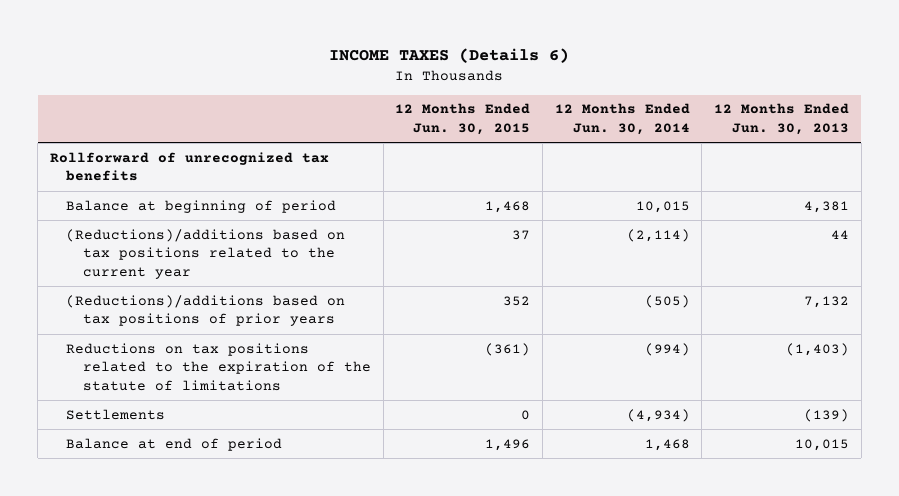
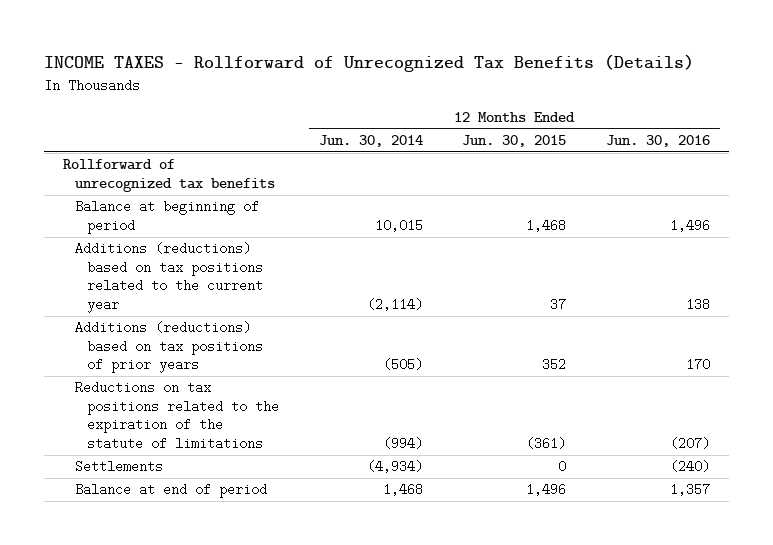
[329,48,570,64] INCOME TAXES (Details 6) -> [43,54,694,73] INCOME TAXES - Rollforward of Unrecognized Tax Benefits (Details)
[713,103,849,135] 12 Months Ended Jun. 30, 2013 -> none
none -> [605,135,710,148] Jun. 30, 2016
[66,228,346,279] (Reductions)/additions based on tax positions related to the current year -> [75,242,264,313] Additions (reductions) based on tax positions related to the current year
[66,294,346,327] (Reductions)/additions based on tax positions of prior years -> [75,321,264,374] Additions (reductions) based on tax positions of prior years

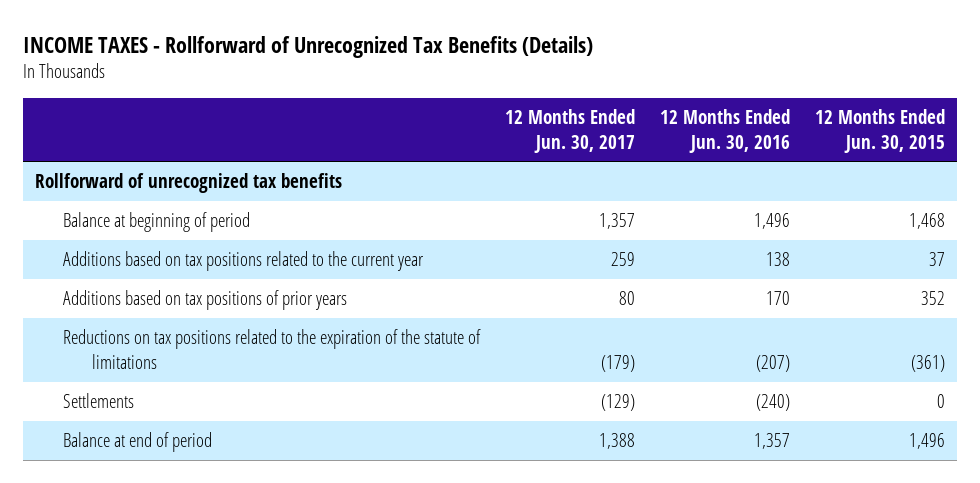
[318,135,423,148] Jun. 30, 2014 -> none
none -> [505,108,636,153] 12 Months Ended Jun. 30, 2017
[75,242,264,313] Additions (reductions) based on tax positions related to the current year -> [63,251,425,272] Additions based on tax positions related to the current year
[75,321,264,374] Additions (reductions) based on tax positions of prior years -> [63,290,348,311] Additions based on tax positions of prior years

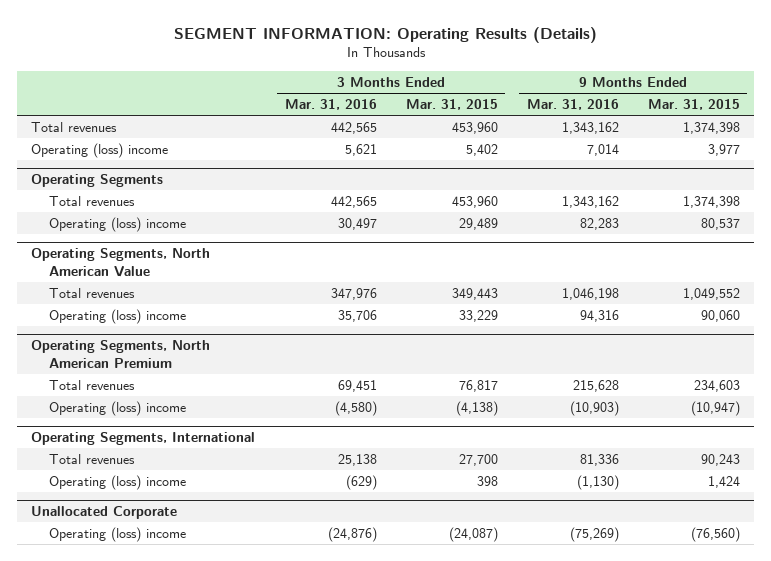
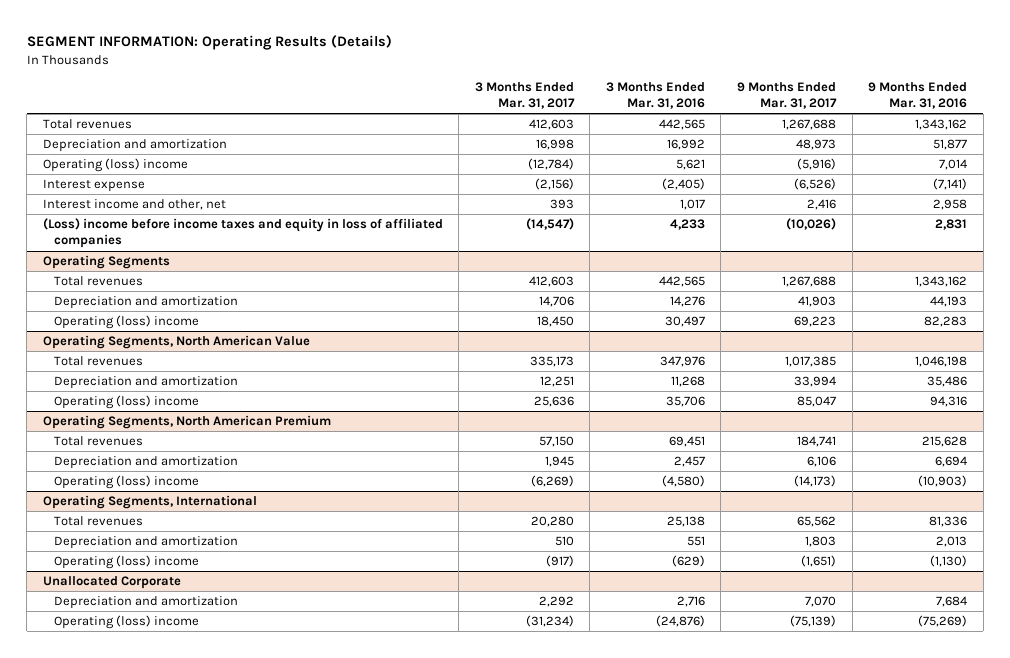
[405,99,498,111] Mar. 31, 2015 -> none
[647,99,740,111] Mar. 31, 2015 -> none
none -> [474,81,575,109] 3 Months Ended Mar. 31, 2017
none -> [737,81,838,109] 9 Months Ended Mar. 31, 2017
none -> [42,139,227,153] Depreciation and amortization
none -> [42,179,145,193] Interest expense
none -> [42,199,226,211] Interest income and other, net
none -> [42,218,443,249] (Loss) income before income taxes and equity in loss of affiliated companies
none -> [54,296,239,310] Depreciation and amortization
none -> [54,376,239,390] Depreciation and amortization
none -> [54,456,239,470] Depreciation and amortization
none -> [54,536,239,550] Depreciation and amortization
none -> [54,596,239,610] Depreciation and amortization

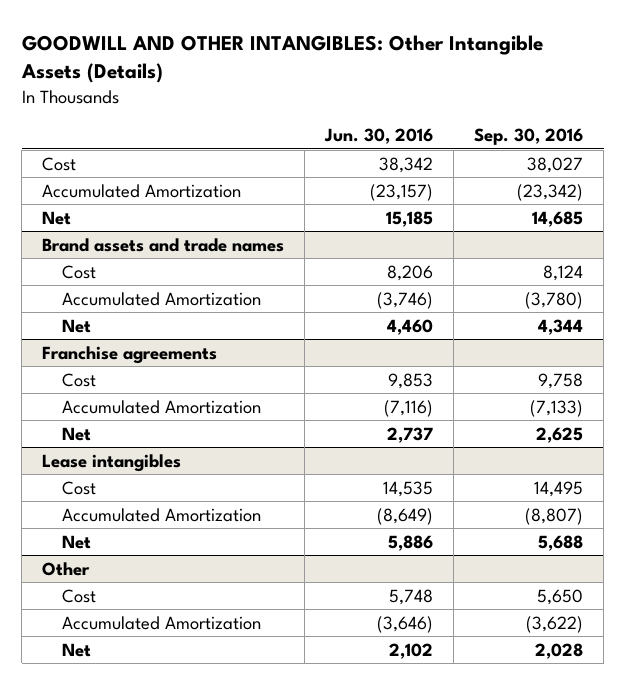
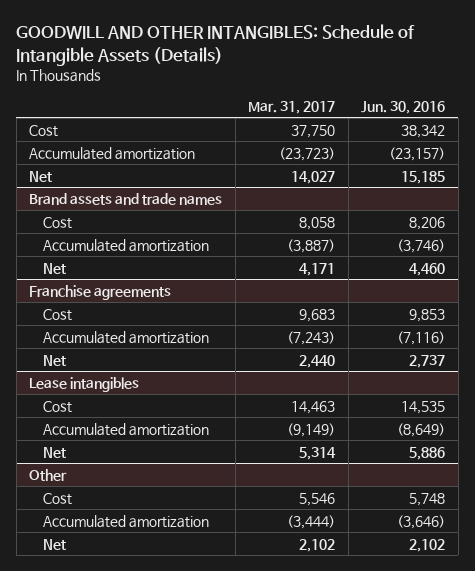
[20,34,543,84] GOODWILL AND OTHER INTANGIBLES: Other Intangible Assets (Details) -> [16,24,416,66] GOODWILL AND OTHER INTANGIBLES: Schedule of Intangible Assets (Details)
[474,128,584,146] Sep. 30, 2016 -> none
none -> [248,100,336,114] Mar. 31, 2017
[42,183,242,198] Accumulated Amortization -> [29,146,196,160] Accumulated amortization
[62,291,262,306] Accumulated Amortization -> [43,238,210,252] Accumulated amortization
[62,399,262,414] Accumulated Amortization -> [43,330,210,344] Accumulated amortization
[62,507,262,522] Accumulated Amortization -> [43,422,210,436] Accumulated amortization
[62,615,262,630] Accumulated Amortization -> [43,514,210,528] Accumulated amortization

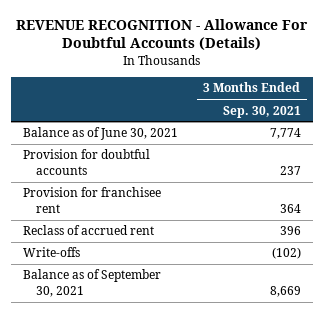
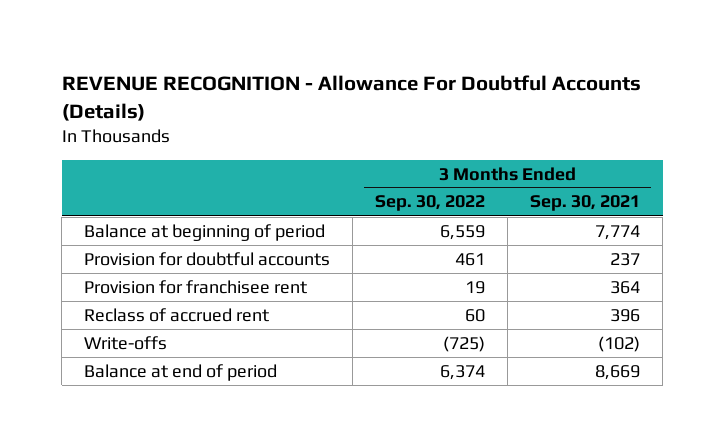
none -> [375,195,486,212] Sep. 30, 2022
[23,127,179,141] Balance as of June 30, 2021 -> [84,223,326,241] Balance at beginning of period
[23,269,162,297] Balance as of September 30, 2021 -> [84,363,278,381] Balance at end of period

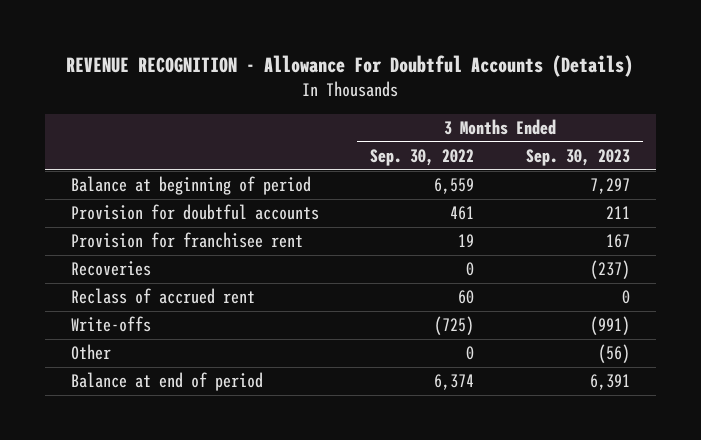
[530,195,641,212] Sep. 30, 2021 -> none
none -> [525,148,630,166] Sep. 30, 2023
none -> [70,261,151,277] Recoveries
none -> [70,344,111,361] Other

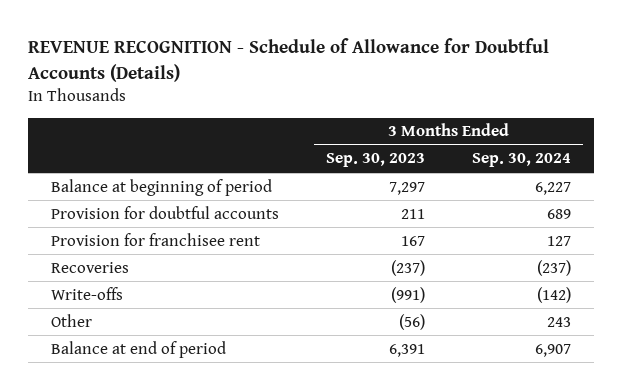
[66,55,634,78] REVENUE RECOGNITION - Allowance For Doubtful Accounts (Details) -> [27,38,549,82] REVENUE RECOGNITION - Schedule of Allowance for Doubtful Accounts (Details)
[370,148,475,166] Sep. 30, 2022 -> none
none -> [471,153,571,168] Sep. 30, 2024
[70,288,255,305] Reclass of accrued rent -> none

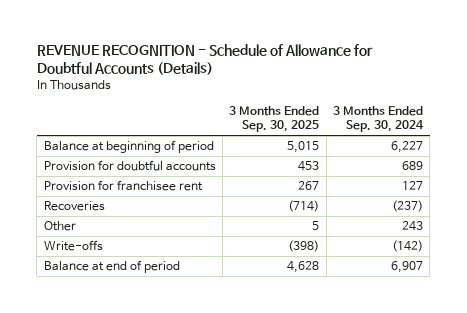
[326,153,426,168] Sep. 30, 2023 -> none
none -> [229,106,320,133] 3 Months Ended Sep. 30, 2025
[51,286,124,300] Write-offs -> [43,240,103,252] Write-offs

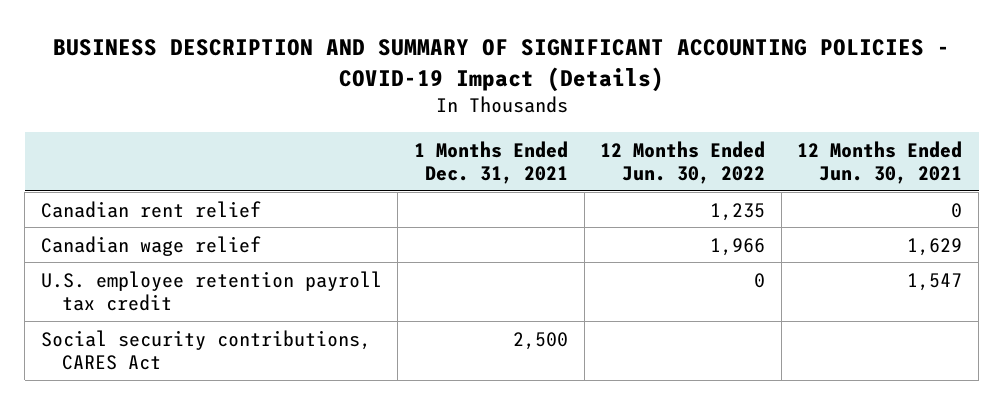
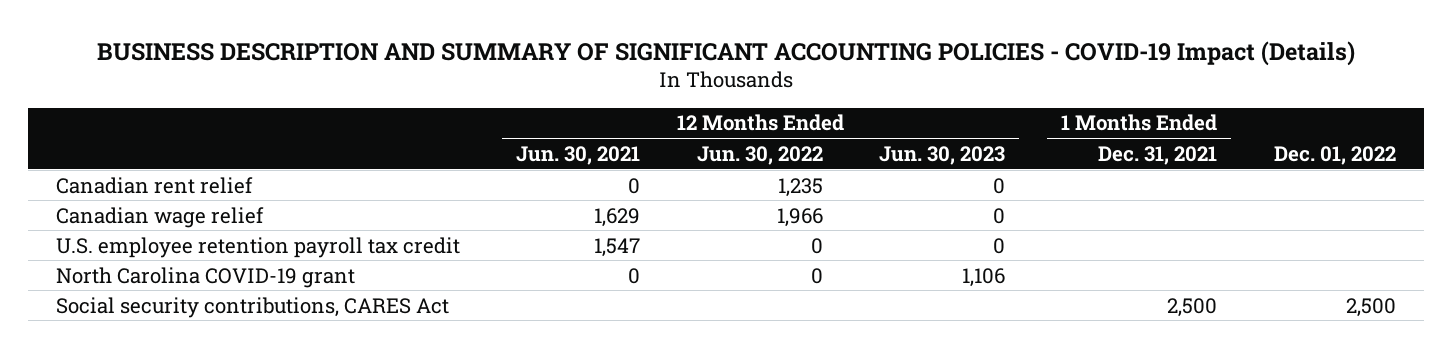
none -> [878,145,1005,165] Jun. 30, 2023
none -> [1273,145,1396,165] Dec. 01, 2022
none -> [55,266,355,288] North Carolina COVID-19 grant

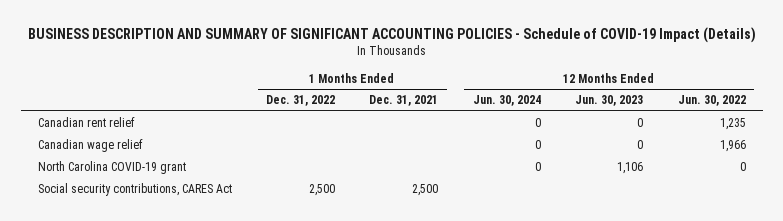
[96,40,1355,66] BUSINESS DESCRIPTION AND SUMMARY OF SIGNIFICANT ACCOUNTING POLICIES - COVID-19 Impact (Details) -> [27,27,756,44] BUSINESS DESCRIPTION AND SUMMARY OF SIGNIFICANT ACCOUNTING POLICIES - Schedule of COVID-19 Impact (Details)
[516,145,641,165] Jun. 30, 2021 -> none
[1273,145,1396,165] Dec. 01, 2022 -> none
none -> [266,95,336,107] Dec. 31, 2022
none -> [472,95,541,107] Jun. 30, 2024
[55,236,460,258] U.S. employee retention payroll tax credit -> none

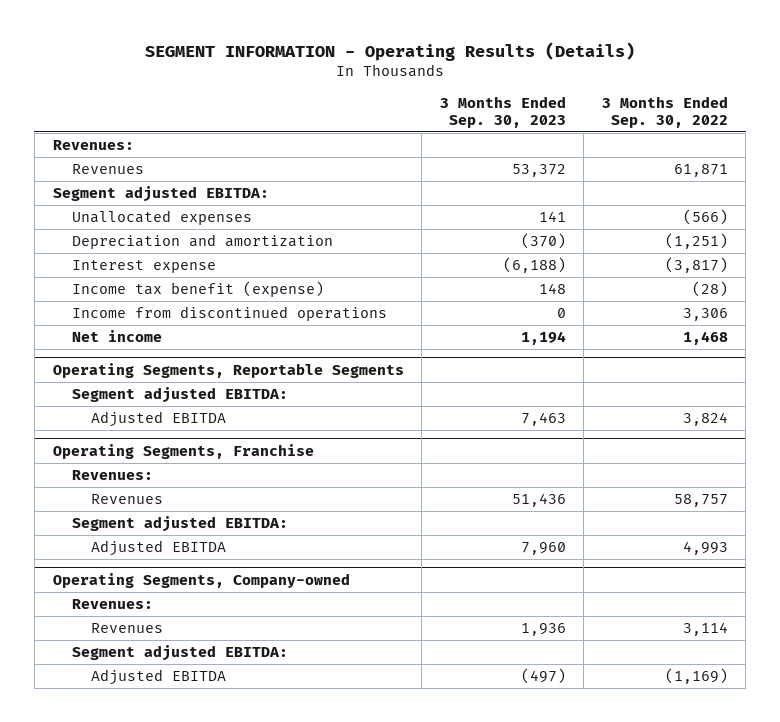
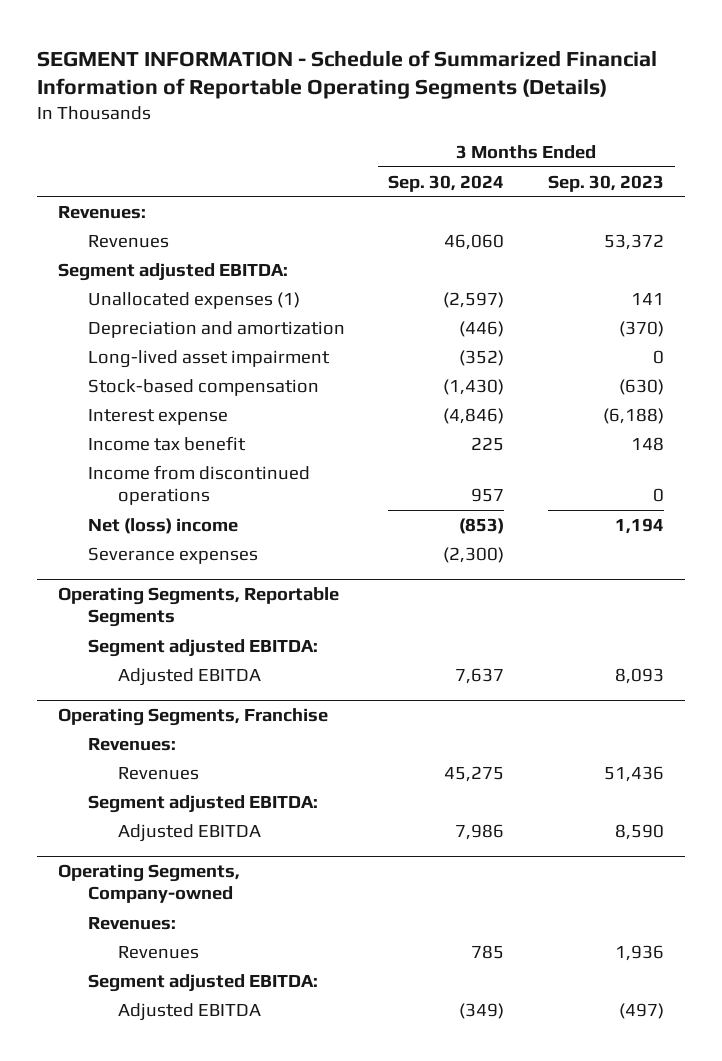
[145,41,636,61] SEGMENT INFORMATION - Operating Results (Details) -> [36,49,657,100] SEGMENT INFORMATION - Schedule of Summarized Financial Information of Reportable Operating Segments (Details)
[601,95,728,128] 3 Months Ended Sep. 30, 2022 -> none
none -> [388,174,505,192] Sep. 30, 2024
[71,210,252,226] Unallocated expenses -> [88,291,301,309] Unallocated expenses (1)
none -> [88,349,331,368] Long-lived asset impairment
none -> [88,378,320,396] Stock-based compensation
[71,281,324,298] Income tax benefit (expense) -> [88,435,247,451] Income tax benefit
[71,330,162,343] Net income -> [88,517,239,534] Net (loss) income
none -> [88,546,259,564] Severance expenses
[520,412,566,427] 7,463 -> [614,667,664,684] 8,093
[520,542,566,556] 7,960 -> [614,823,664,840] 8,590

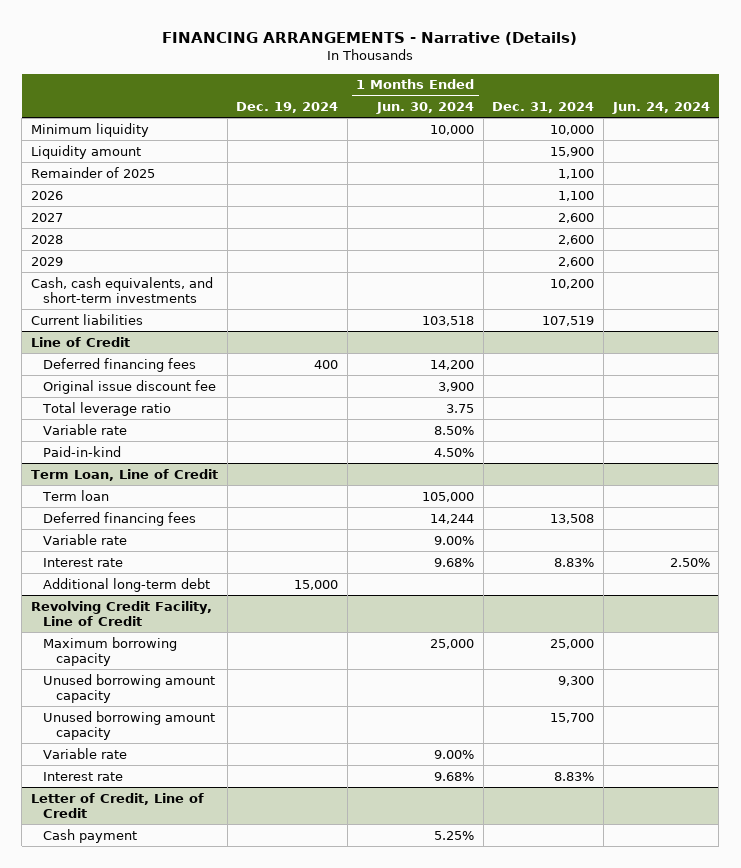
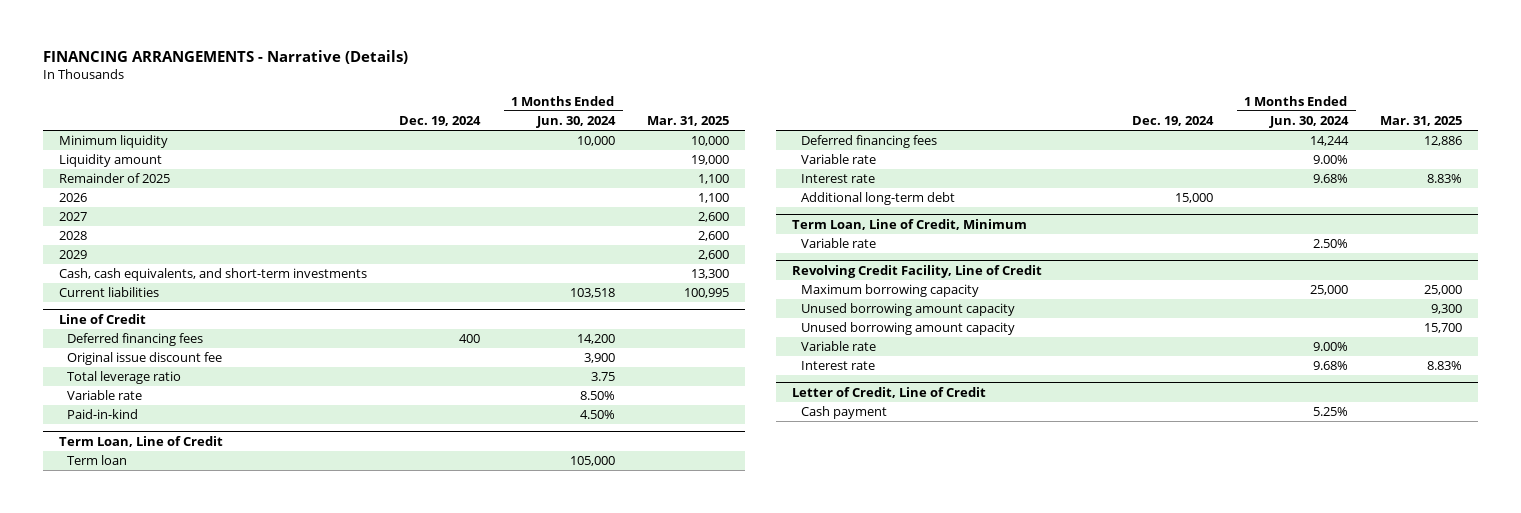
[492,102,595,114] Dec. 31, 2024 -> none
[611,102,710,115] Jun. 24, 2024 -> none
none -> [646,115,729,126] Mar. 31, 2025
none -> [791,218,1027,230] Term Loan, Line of Credit, Minimum
none -> [800,238,876,249] Variable rate

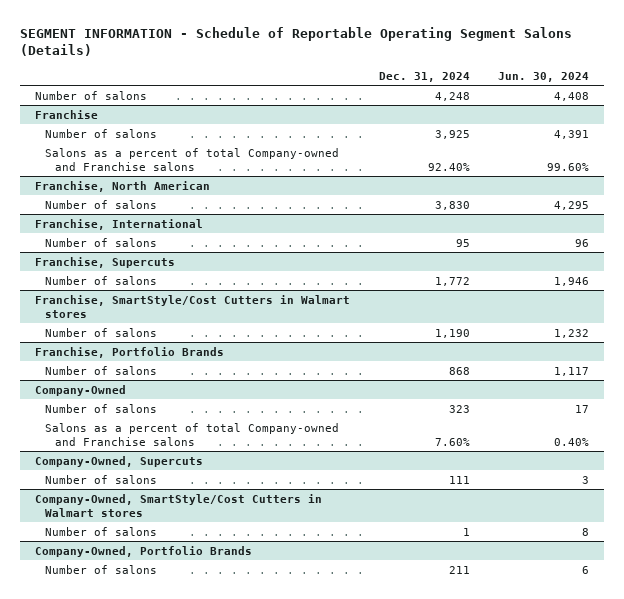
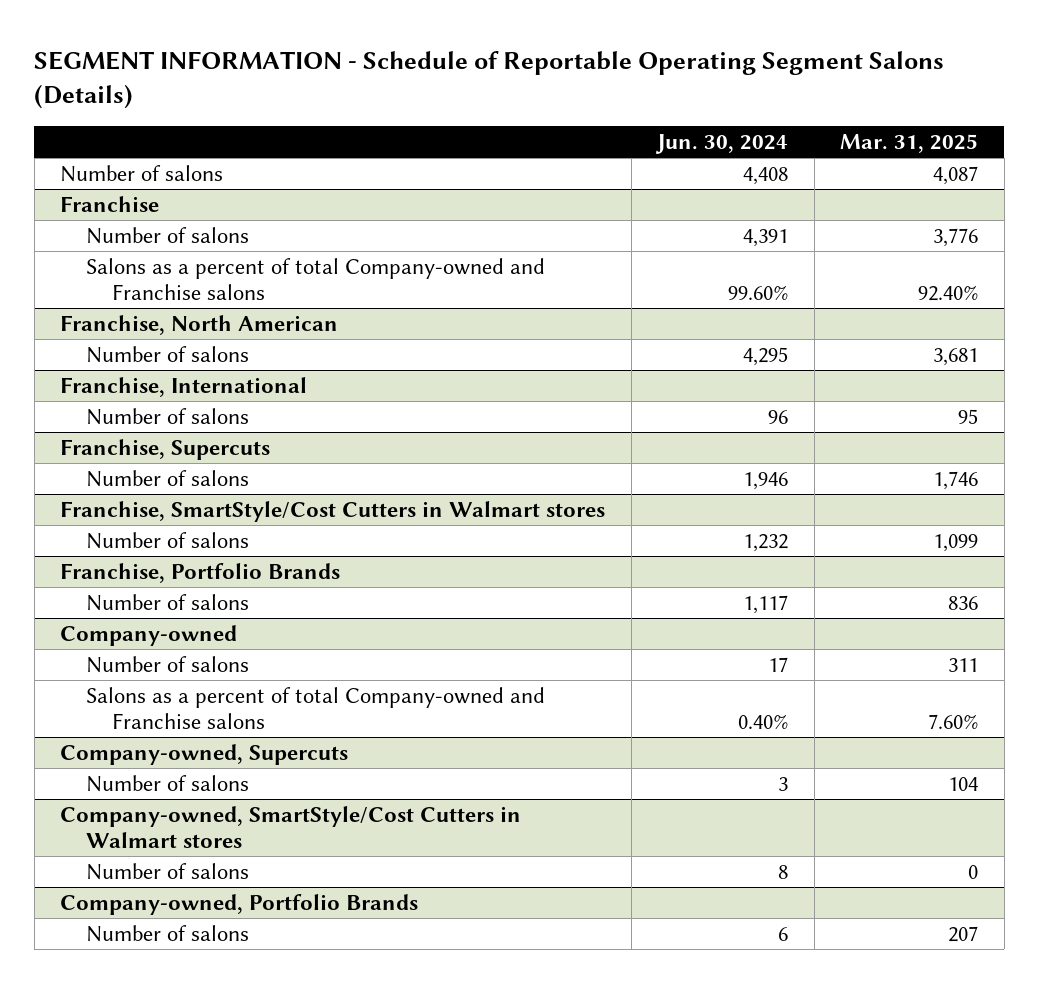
[378,71,470,82] Dec. 31, 2024 -> none
none -> [840,133,979,153] Mar. 31, 2025
[34,384,126,396] Company-Owned -> [60,624,238,646] Company-owned
[34,455,203,467] Company-Owned, Supercuts -> [60,743,349,765] Company-owned, Supercuts
[34,493,322,517] Company-Owned, SmartStyle/Cost Cutters in Walmart stores -> [60,805,522,848] Company-owned, SmartStyle/Cost Cutters in Walmart stores
[34,545,252,557] Company-Owned, Portfolio Brands -> [60,893,419,915] Company-owned, Portfolio Brands

